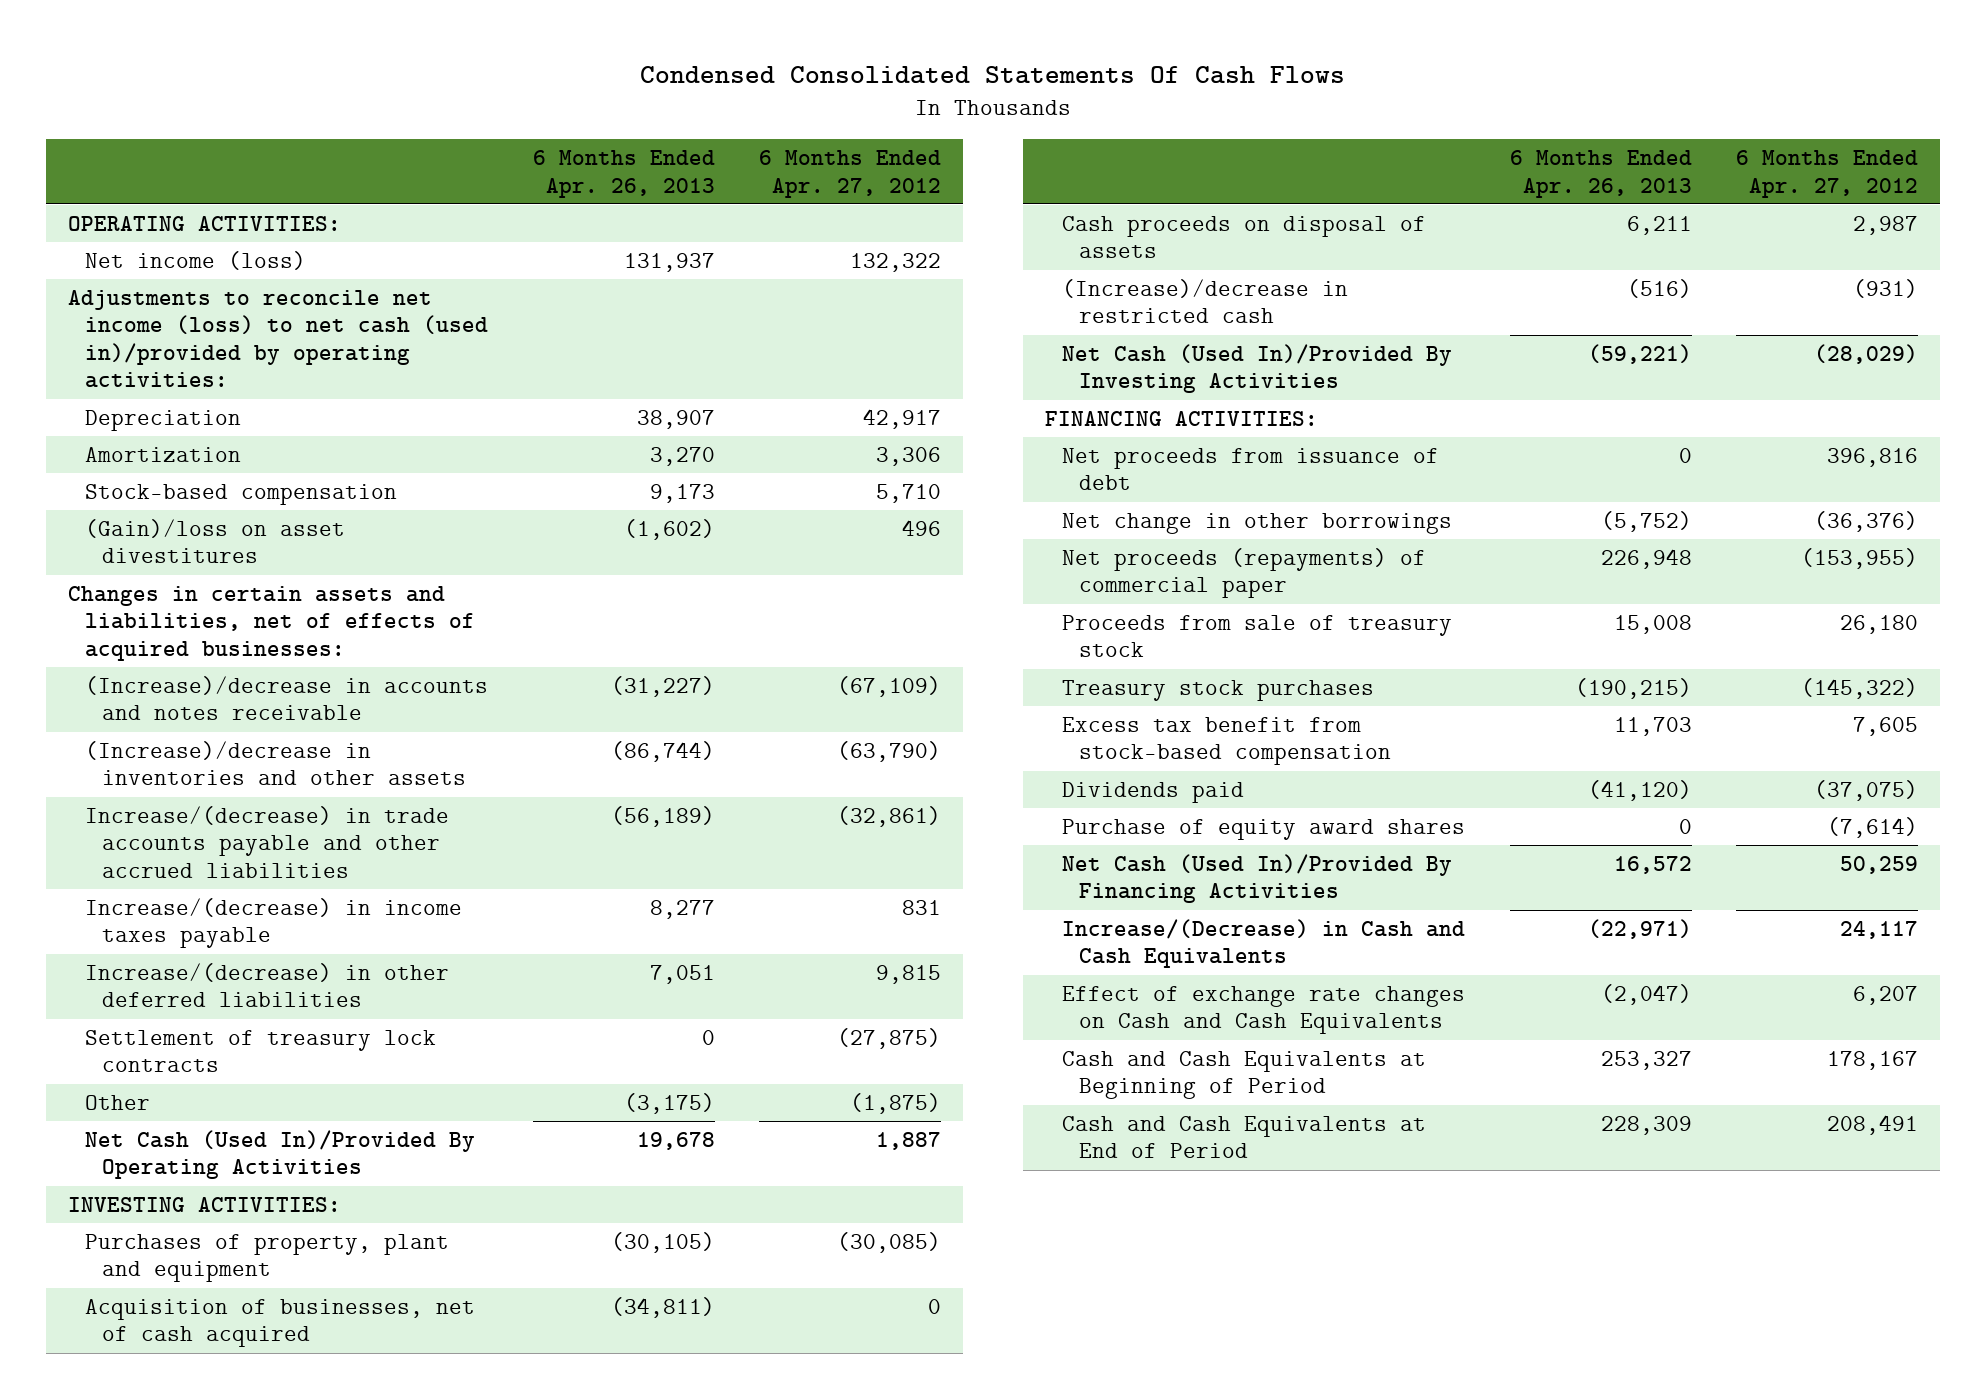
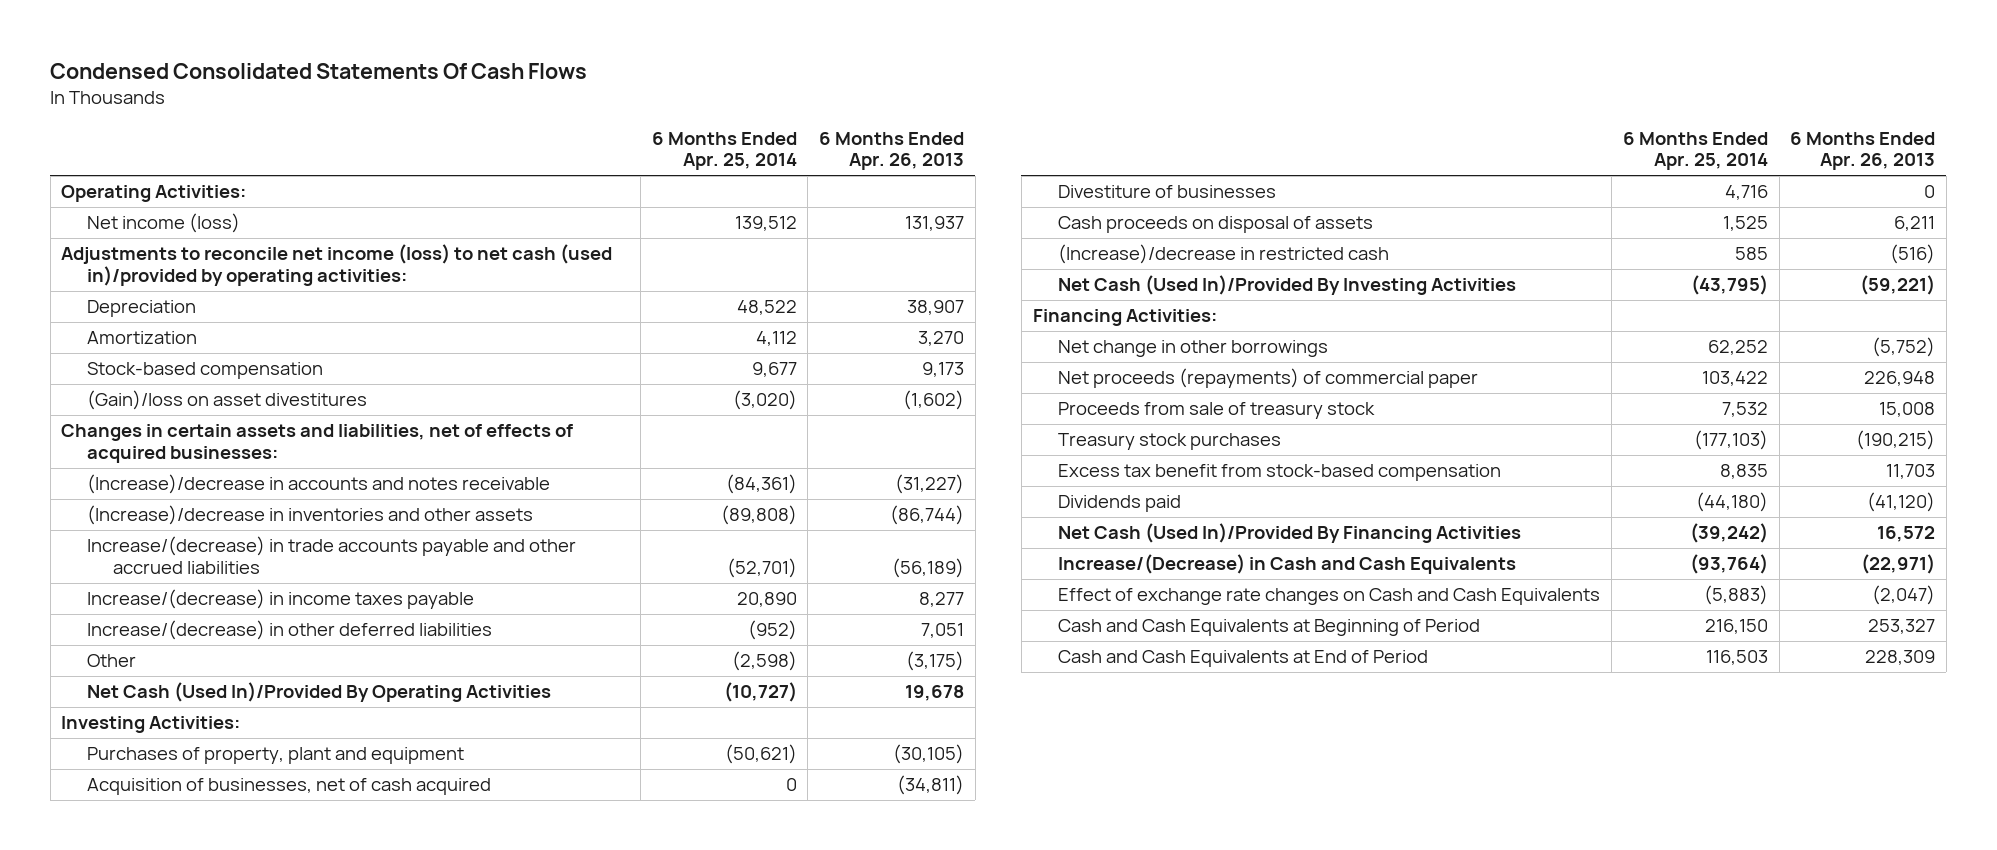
[759,150,942,198] 6 Months Ended Apr. 27, 2012 -> none
none -> [651,131,797,171] 6 Months Ended Apr. 25, 2014
[68,215,342,231] OPERATING ACTIVITIES: -> [61,185,247,203] Operating Activities:
[85,1029,437,1073] Settlement of treasury lock contracts -> none
[68,1196,342,1212] INVESTING ACTIVITIES: -> [61,716,241,734] Investing Activities:
none -> [1058,185,1277,199] Divestiture of businesses
[1062,447,1440,491] Net proceeds from issuance of debt -> none
[1045,410,1319,426] FINANCING ACTIVITIES: -> [1032,309,1217,327] Financing Activities:
[1062,818,1466,840] Purchase of equity award shares -> none

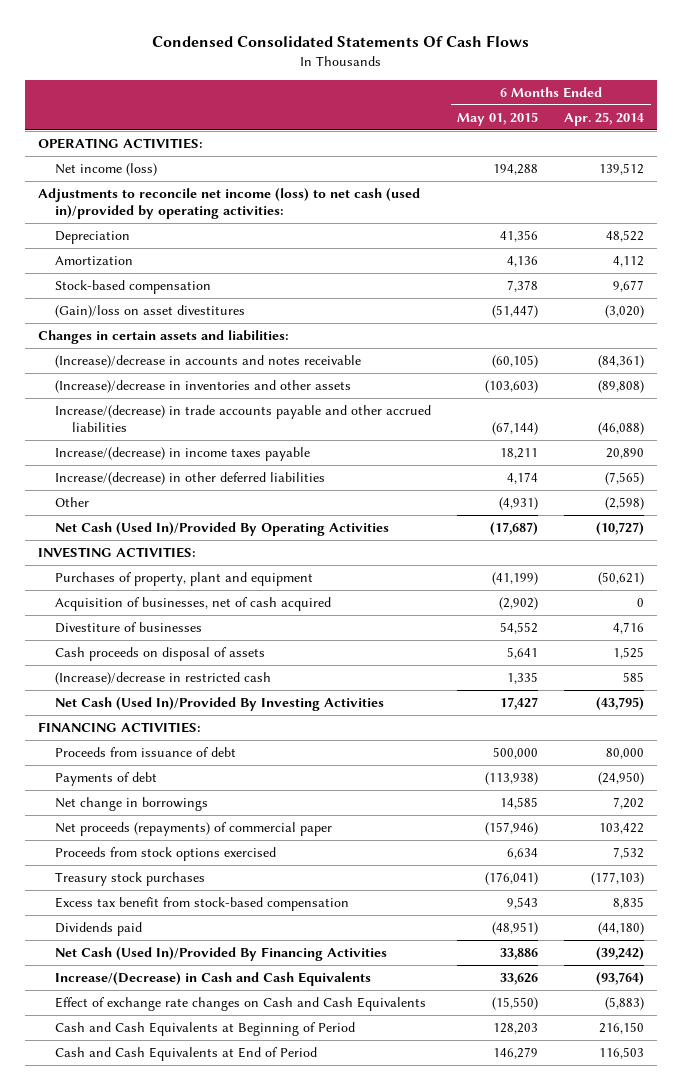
[819,131,965,171] 6 Months Ended Apr. 26, 2013 -> none
none -> [457,111,539,126] May 01, 2015
[61,185,247,203] Operating Activities: -> [38,138,204,150] OPERATING ACTIVITIES:
[61,424,574,463] Changes in certain assets and liabilities, net of effects of acquired businesses: -> [38,330,290,345] Changes in certain assets and liabilities:
[726,557,797,578] (52,701) -> [598,422,645,436] (46,088)
[747,620,797,641] (952) -> [605,472,645,486] (7,565)
[61,716,241,734] Investing Activities: -> [38,547,197,559] INVESTING ACTIVITIES:
[1032,309,1217,327] Financing Activities: -> [38,722,202,734] FINANCING ACTIVITIES:
none -> [55,747,237,758] Proceeds from issuance of debt
none -> [55,772,158,787] Payments of debt
[1058,340,1329,358] Net change in other borrowings -> [55,797,209,812] Net change in borrowings
[1707,340,1768,356] 62,252 -> [613,797,645,810] 7,202
[1058,402,1376,420] Proceeds from sale of treasury stock -> [55,847,277,862] Proceeds from stock options exercised

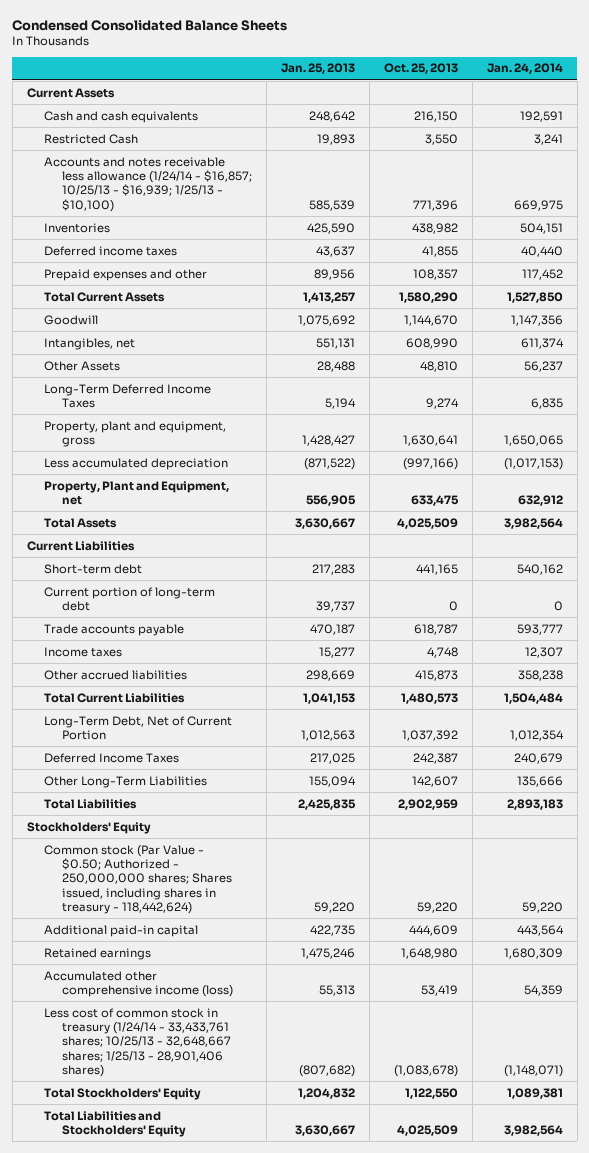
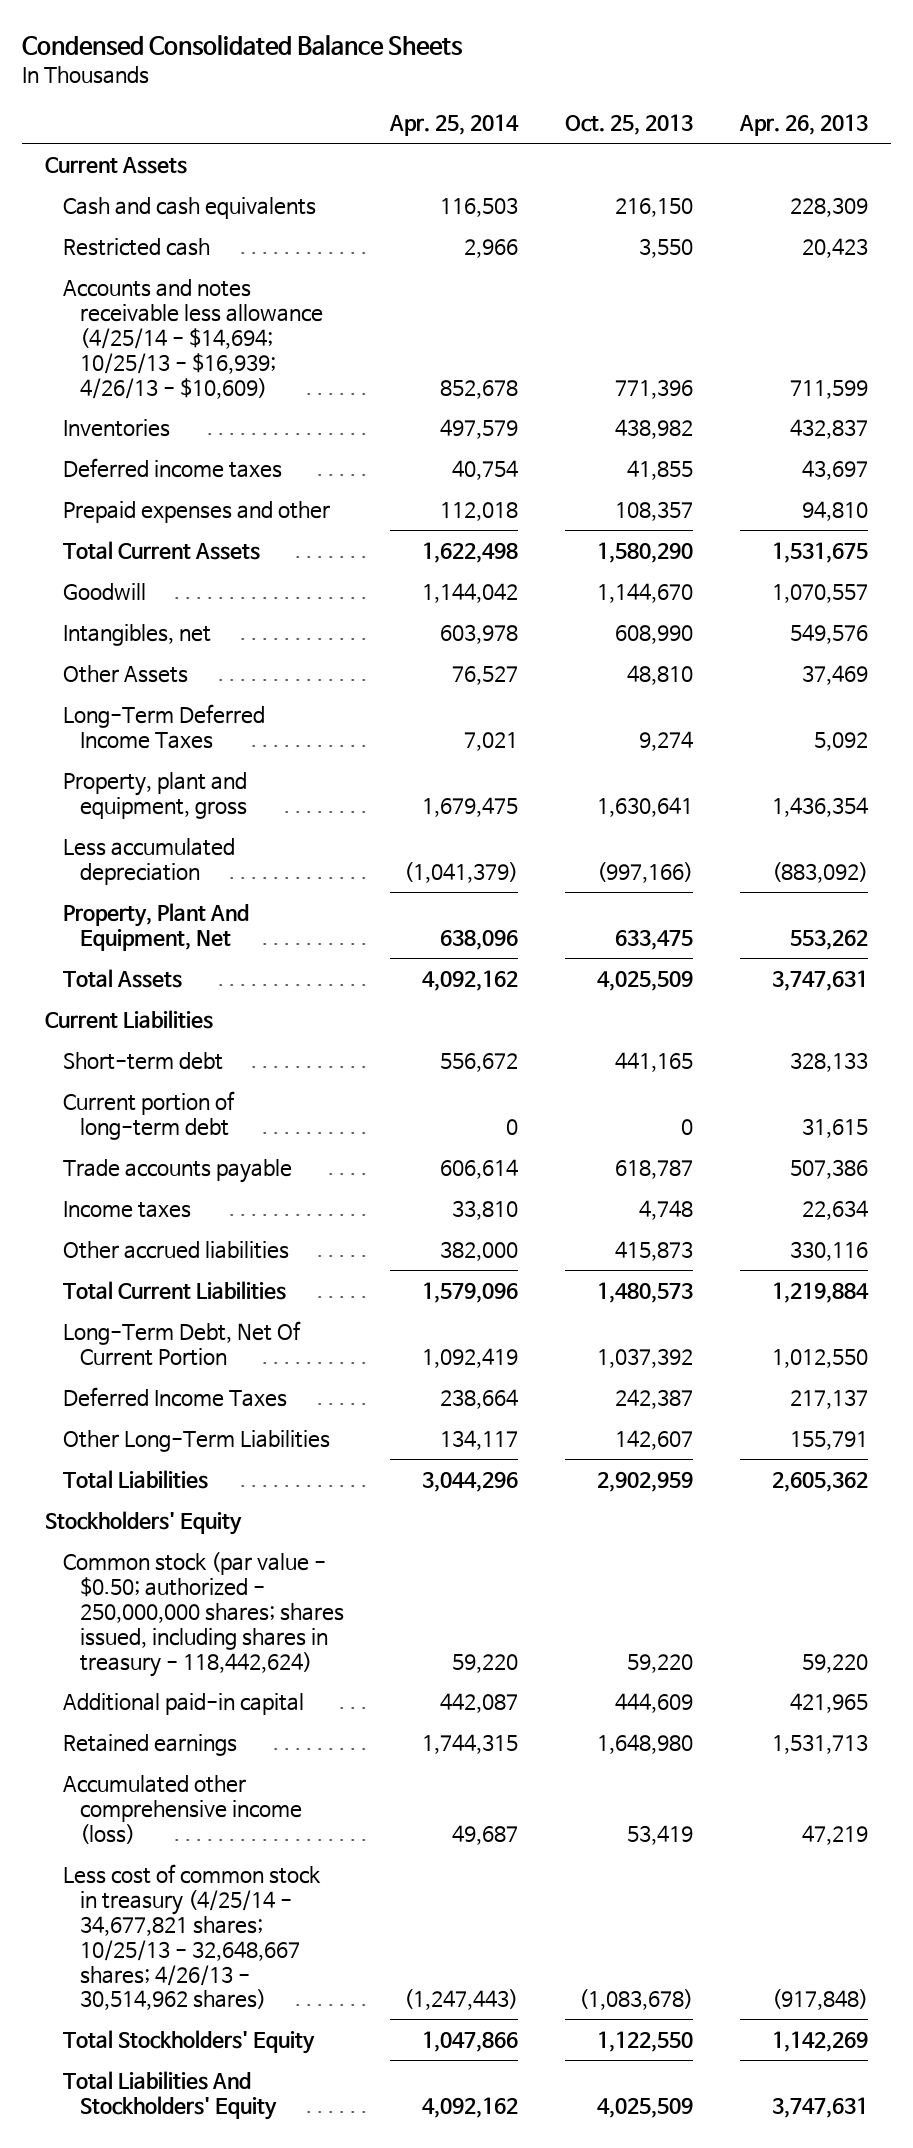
[281,63,356,75] Jan. 25, 2013 -> none
[486,63,563,75] Jan. 24, 2014 -> none
none -> [389,114,520,137] Apr. 25, 2014
none -> [738,114,868,137] Apr. 26, 2013
[44,133,139,144] Restricted Cash -> [62,237,210,256] Restricted cash
[44,156,253,212] Accounts and notes receivable less allowance (1/24/14 - $16,857; 10/25/13 - $16,939; 1/25/13 - $10,100) -> [62,278,323,399] Accounts and notes receivable less allowance (4/25/14 - $14,694; 10/25/13 - $16,939; 4/26/13 - $10,609)
[44,480,230,505] Property, Plant and Equipment, net -> [62,902,249,951] Property, Plant And Equipment, Net
[44,715,233,740] Long-Term Debt, Net of Current Portion -> [62,1320,301,1366] Long-Term Debt, Net Of Current Portion
[44,844,233,915] Common stock (Par Value - $0.50; Authorized - 250,000,000 shares; Shares issued, including shares in treasury - 118,442,624) -> [62,1551,344,1677] Common stock (par value - $0.50; authorized - 250,000,000 shares; shares issued, including shares in treasury - 118,442,624)
[44,1007,232,1078] Less cost of common stock in treasury (1/24/14 - 33,433,761 shares; 10/25/13 - 32,648,667 shares; 1/25/13 - 28,901,406 shares) -> [62,1863,321,2011] Less cost of common stock in treasury (4/25/14 - 34,677,821 shares; 10/25/13 - 32,648,667 shares; 4/26/13 - 30,514,962 shares)
[44,1110,187,1137] Total Liabilities and Stockholders' Equity -> [62,2070,277,2120] Total Liabilities And Stockholders' Equity

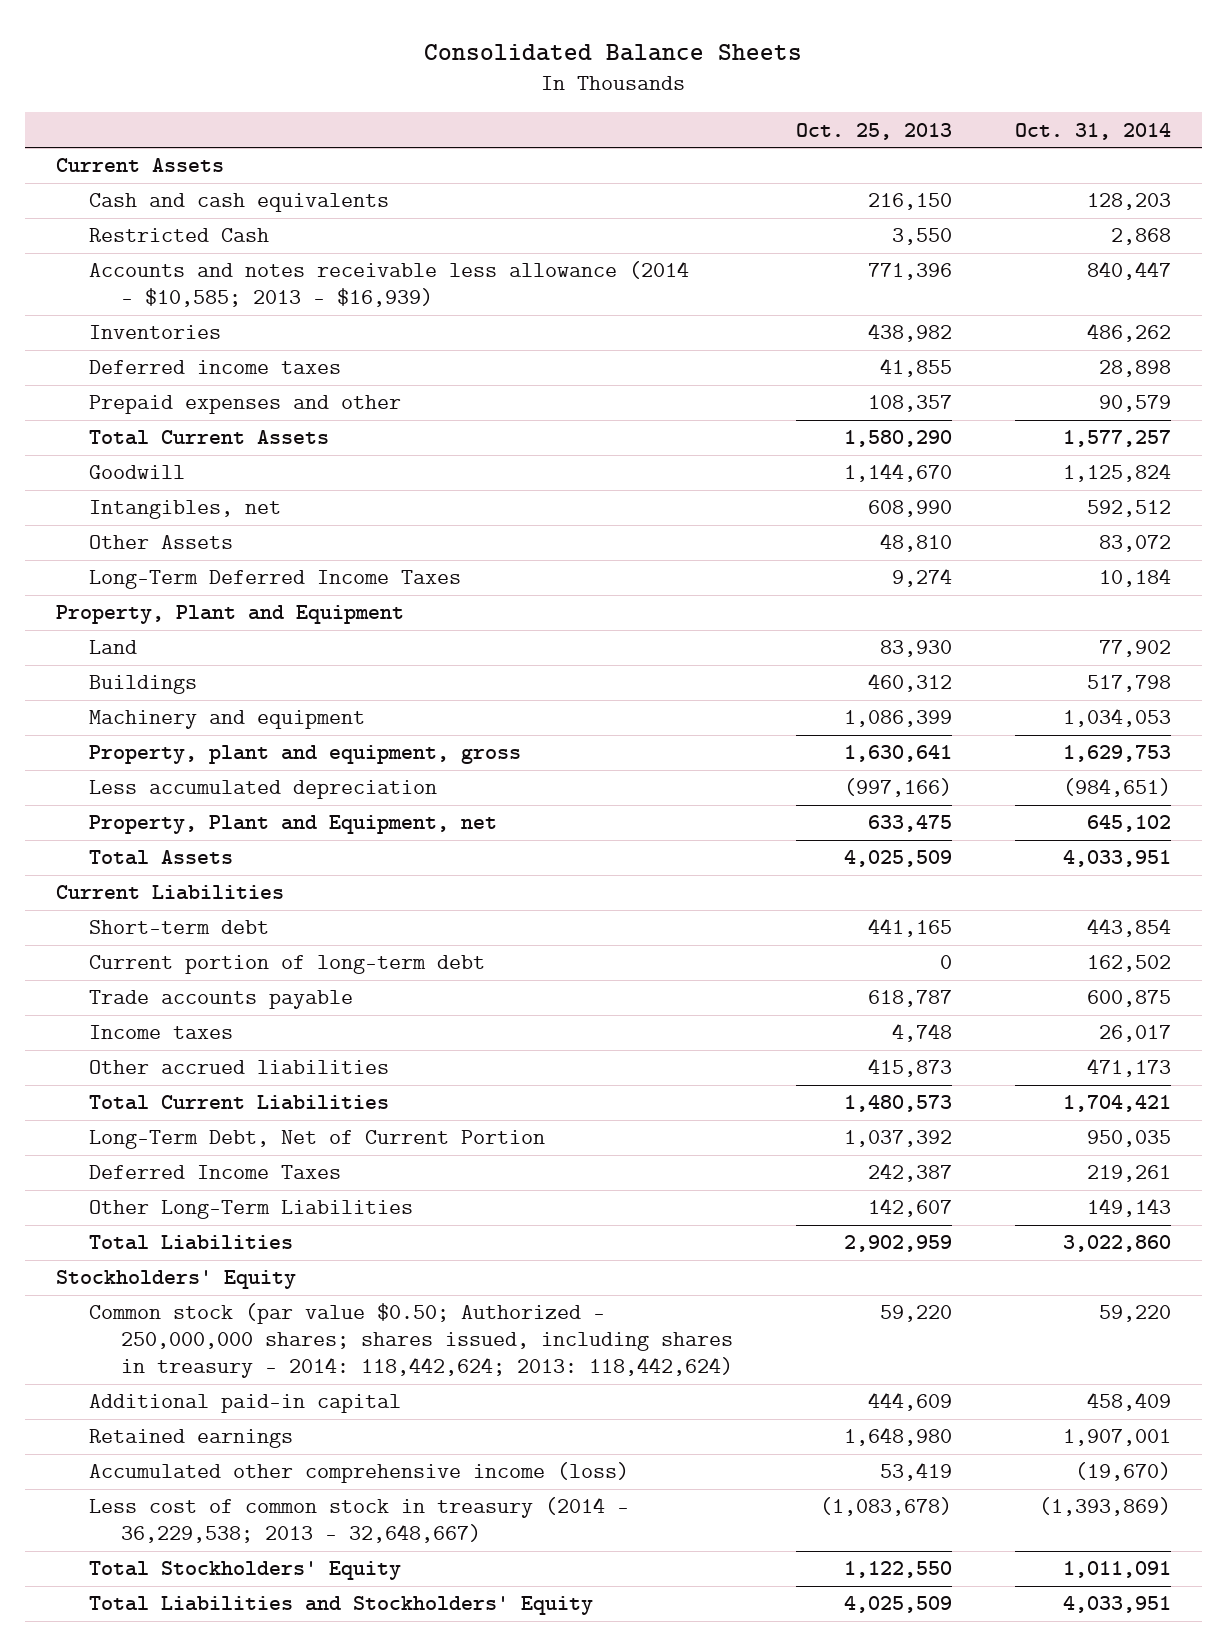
[22,35,464,57] Condensed Consolidated Balance Sheets -> [424,43,803,61] Consolidated Balance Sheets
[389,114,520,137] Apr. 25, 2014 -> none
[738,114,868,137] Apr. 26, 2013 -> none
none -> [1014,122,1171,140] Oct. 31, 2014
[62,237,210,256] Restricted cash -> [88,228,269,243] Restricted Cash
[62,278,323,399] Accounts and notes receivable less allowance (4/25/14 - $14,694; 10/25/13 - $16,939; 4/26/13 - $10,609) -> [88,261,689,308] Accounts and notes receivable less allowance (2014 - $10,585; 2013 - $16,939)
none -> [56,605,405,625] Property, Plant and Equipment
none -> [88,640,137,655] Land
none -> [88,675,197,695] Buildings
none -> [88,710,365,730] Machinery and equipment
[62,902,249,951] Property, Plant And Equipment, Net -> [88,815,497,835] Property, Plant and Equipment, net
[62,1320,301,1366] Long-Term Debt, Net Of Current Portion -> [88,1130,545,1150] Long-Term Debt, Net of Current Portion
[62,1551,344,1677] Common stock (par value - $0.50; authorized - 250,000,000 shares; shares issued, including shares in treasury - 118,442,624) -> [88,1303,734,1379] Common stock (par value $0.50; Authorized - 250,000,000 shares; shares issued, including shares in treasury - 2014: 118,442,624; 2013: 118,442,624)
[62,1863,321,2011] Less cost of common stock in treasury (4/25/14 - 34,677,821 shares; 10/25/13 - 32,648,667 shares; 4/26/13 - 30,514,962 shares) -> [88,1497,629,1544] Less cost of common stock in treasury (2014 - 36,229,538; 2013 - 32,648,667)
[62,2070,277,2120] Total Liabilities And Stockholders' Equity -> [88,1596,593,1616] Total Liabilities and Stockholders' Equity

